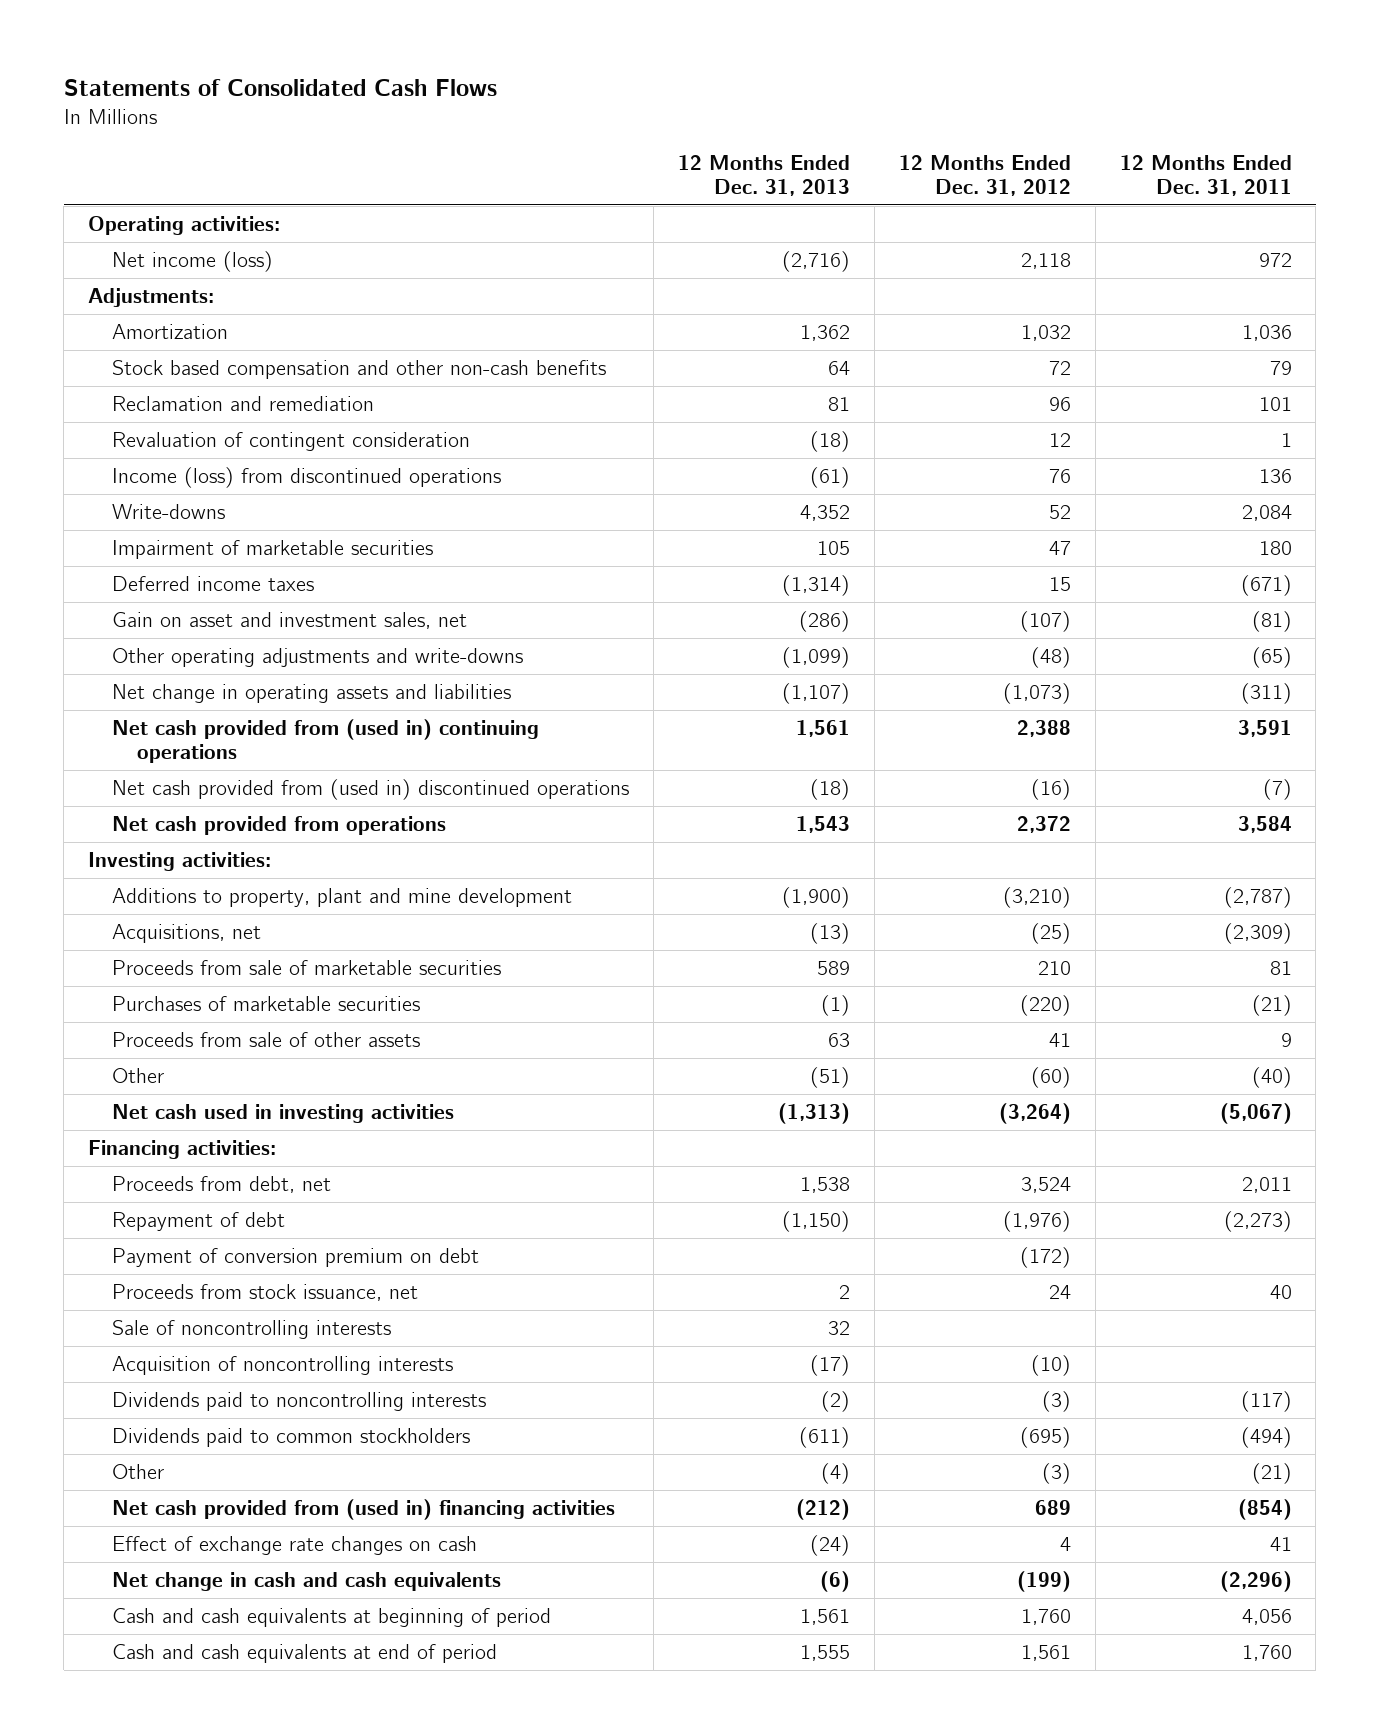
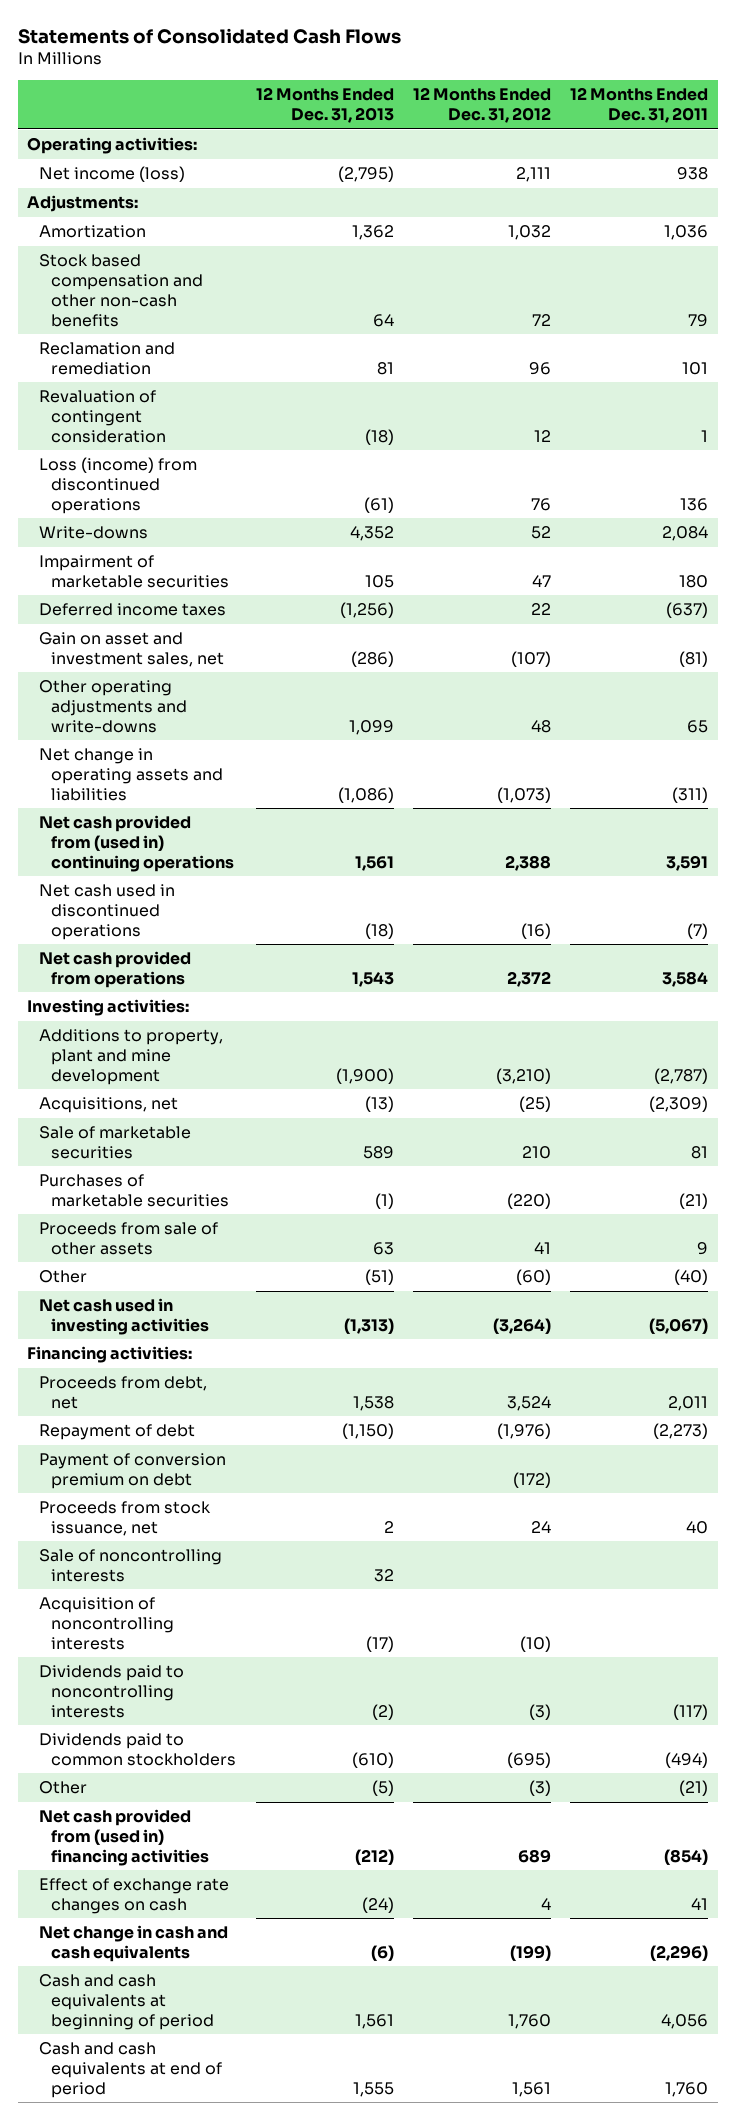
[782,251,851,273] (2,716) -> [337,166,394,183] (2,795)
[1020,253,1071,270] 2,118 -> [515,167,551,183] 2,111
[1258,253,1292,268] 972 -> [677,167,709,181] 938
[112,467,502,489] Income (loss) from discontinued operations -> [39,457,198,514] Loss (income) from discontinued operations
[782,575,851,597] (1,314) -> [339,602,394,619] (1,256)
[1048,577,1071,592] 15 -> [530,603,551,616] 22
[1240,575,1292,597] (671) -> [666,602,709,619] (637)
[782,647,851,669] (1,099) -> [348,719,394,735] 1,099
[1030,647,1071,669] (48) -> [530,719,551,733] 48
[1251,647,1292,669] (65) -> [687,719,709,733] 65
[782,683,851,705] (1,107) -> [337,786,394,803] (1,086)
[112,779,630,801] Net cash provided from (used in) discontinued operations -> [39,884,176,940] Net cash used in discontinued operations
[112,960,502,976] Proceeds from sale of marketable securities -> [39,1126,192,1159] Sale of marketable securities
[799,1427,851,1449] (611) -> [351,1751,394,1768] (610)
[821,1463,851,1485] (4) -> [371,1780,394,1797] (5)

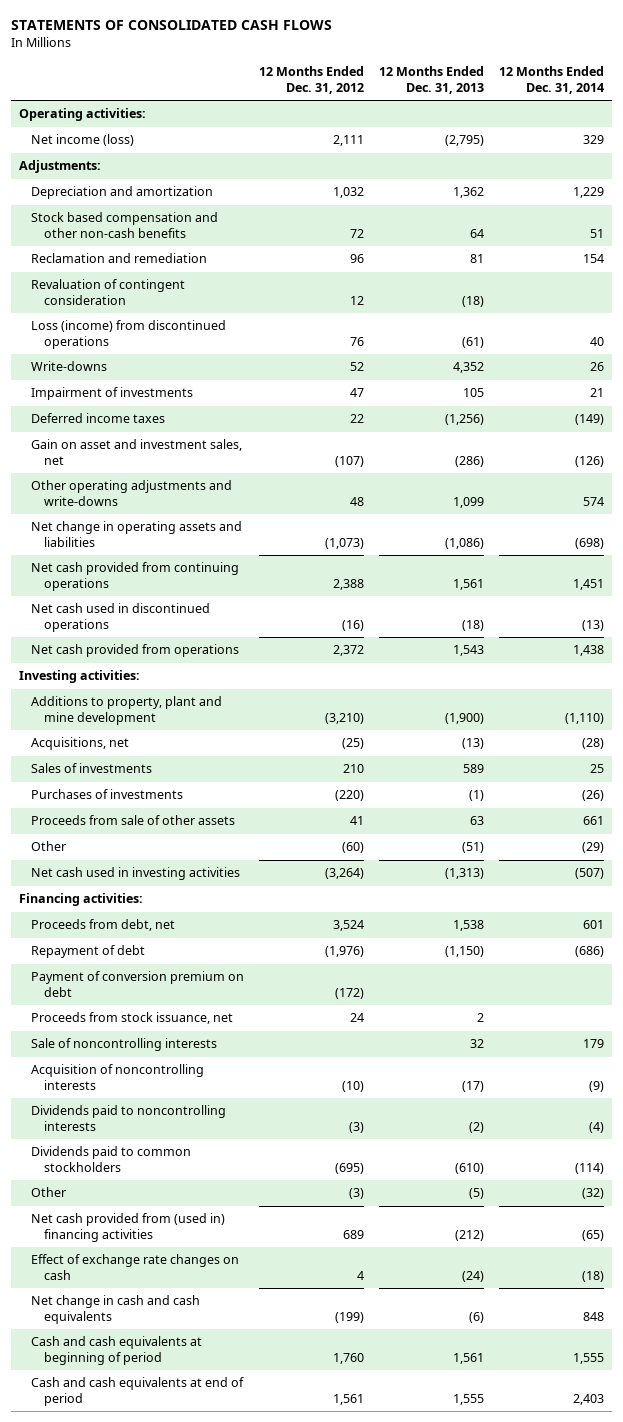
[17,27,401,44] Statements of Consolidated Cash Flows -> [10,20,332,31] STATEMENTS OF CONSOLIDATED CASH FLOWS
[570,87,709,124] 12 Months Ended Dec. 31, 2011 -> none
none -> [499,66,605,95] 12 Months Ended Dec. 31, 2014
[39,225,147,239] Amortization -> [31,186,214,200] Depreciation and amortization
[39,555,230,588] Impairment of marketable securities -> [31,387,194,401] Impairment of investments
[39,815,235,872] Net cash provided from (used in) continuing operations -> [31,562,240,592] Net cash provided from continuing operations
[39,1126,192,1159] Sale of marketable securities -> [31,763,153,774] Sales of investments
[39,1174,230,1207] Purchases of marketable securities -> [31,789,184,800] Purchases of investments

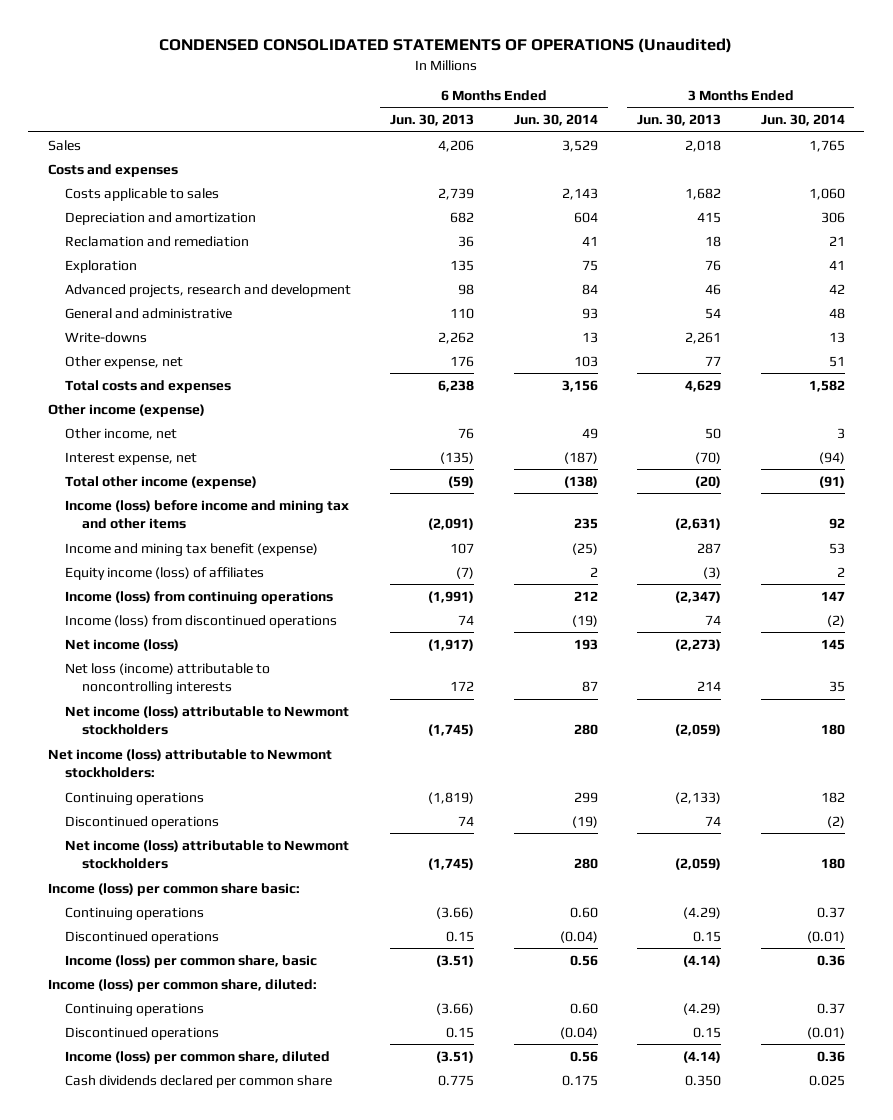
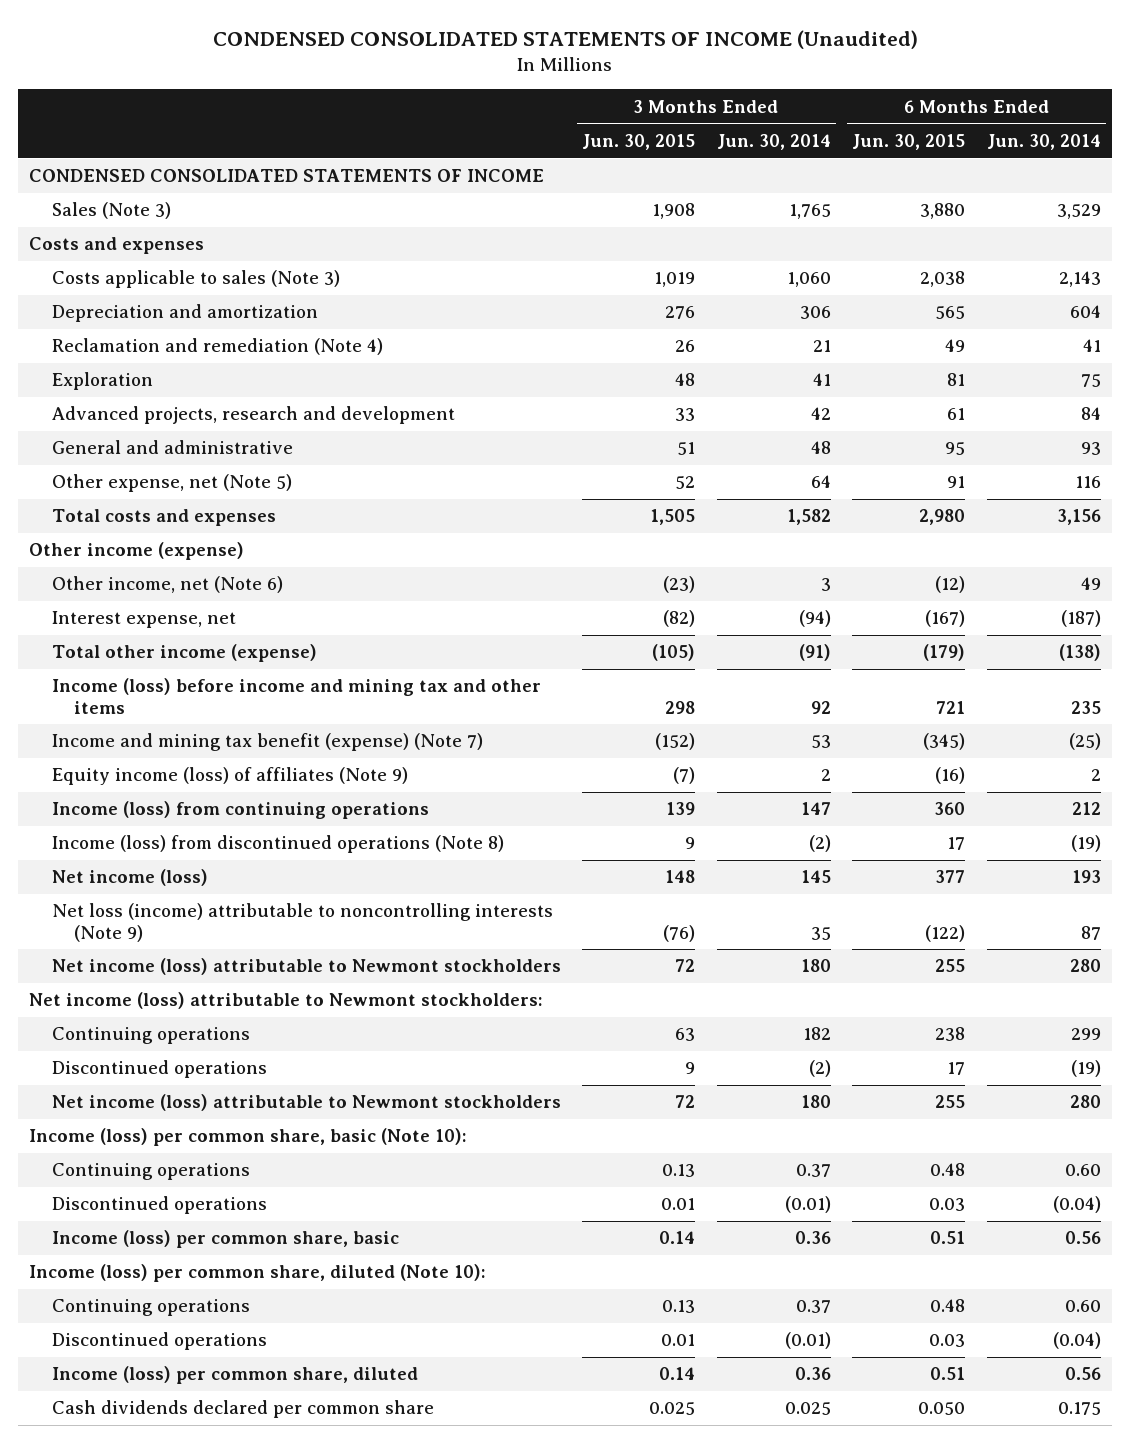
[159,38,733,54] CONDENSED CONSOLIDATED STATEMENTS OF OPERATIONS (Unaudited) -> [212,30,918,50] CONDENSED CONSOLIDATED STATEMENTS OF INCOME (Unaudited)
[390,114,475,127] Jun. 30, 2013 -> none
[637,114,722,127] Jun. 30, 2013 -> none
none -> [582,133,696,150] Jun. 30, 2015
none -> [852,133,966,150] Jun. 30, 2015
none -> [28,169,544,183] CONDENSED CONSOLIDATED STATEMENTS OF INCOME
[48,139,82,151] Sales -> [51,202,171,220] Sales (Note 3)
[64,187,219,201] Costs applicable to sales -> [51,270,340,289] Costs applicable to sales (Note 3)
[64,235,249,247] Reclamation and remediation -> [51,338,383,356] Reclamation and remediation (Note 4)
[64,331,147,343] Write-downs -> none
[64,355,183,369] Other expense, net -> [51,474,292,493] Other expense, net (Note 5)
[573,355,598,367] 103 -> [1075,476,1102,489] 116
[828,355,845,367] 51 -> [810,475,831,489] 64
[64,427,177,440] Other income, net -> [51,576,283,594] Other income, net (Note 6)
[64,542,318,557] Income and mining tax benefit (expense) -> [51,733,483,752] Income and mining tax benefit (expense) (Note 7)
[64,566,264,580] Equity income (loss) of affiliates -> [51,767,408,786] Equity income (loss) of affiliates (Note 9)
[64,614,337,628] Income (loss) from discontinued operations -> [51,835,504,854] Income (loss) from discontinued operations (Note 8)
[64,662,270,696] Net loss (income) attributable to noncontrolling interests -> [51,903,553,942] Net loss (income) attributable to noncontrolling interests (Note 9)
[48,882,301,896] Income (loss) per common share basic: -> [28,1128,467,1147] Income (loss) per common share, basic (Note 10):
[48,978,318,992] Income (loss) per common share, diluted: -> [28,1264,486,1283] Income (loss) per common share, diluted (Note 10):

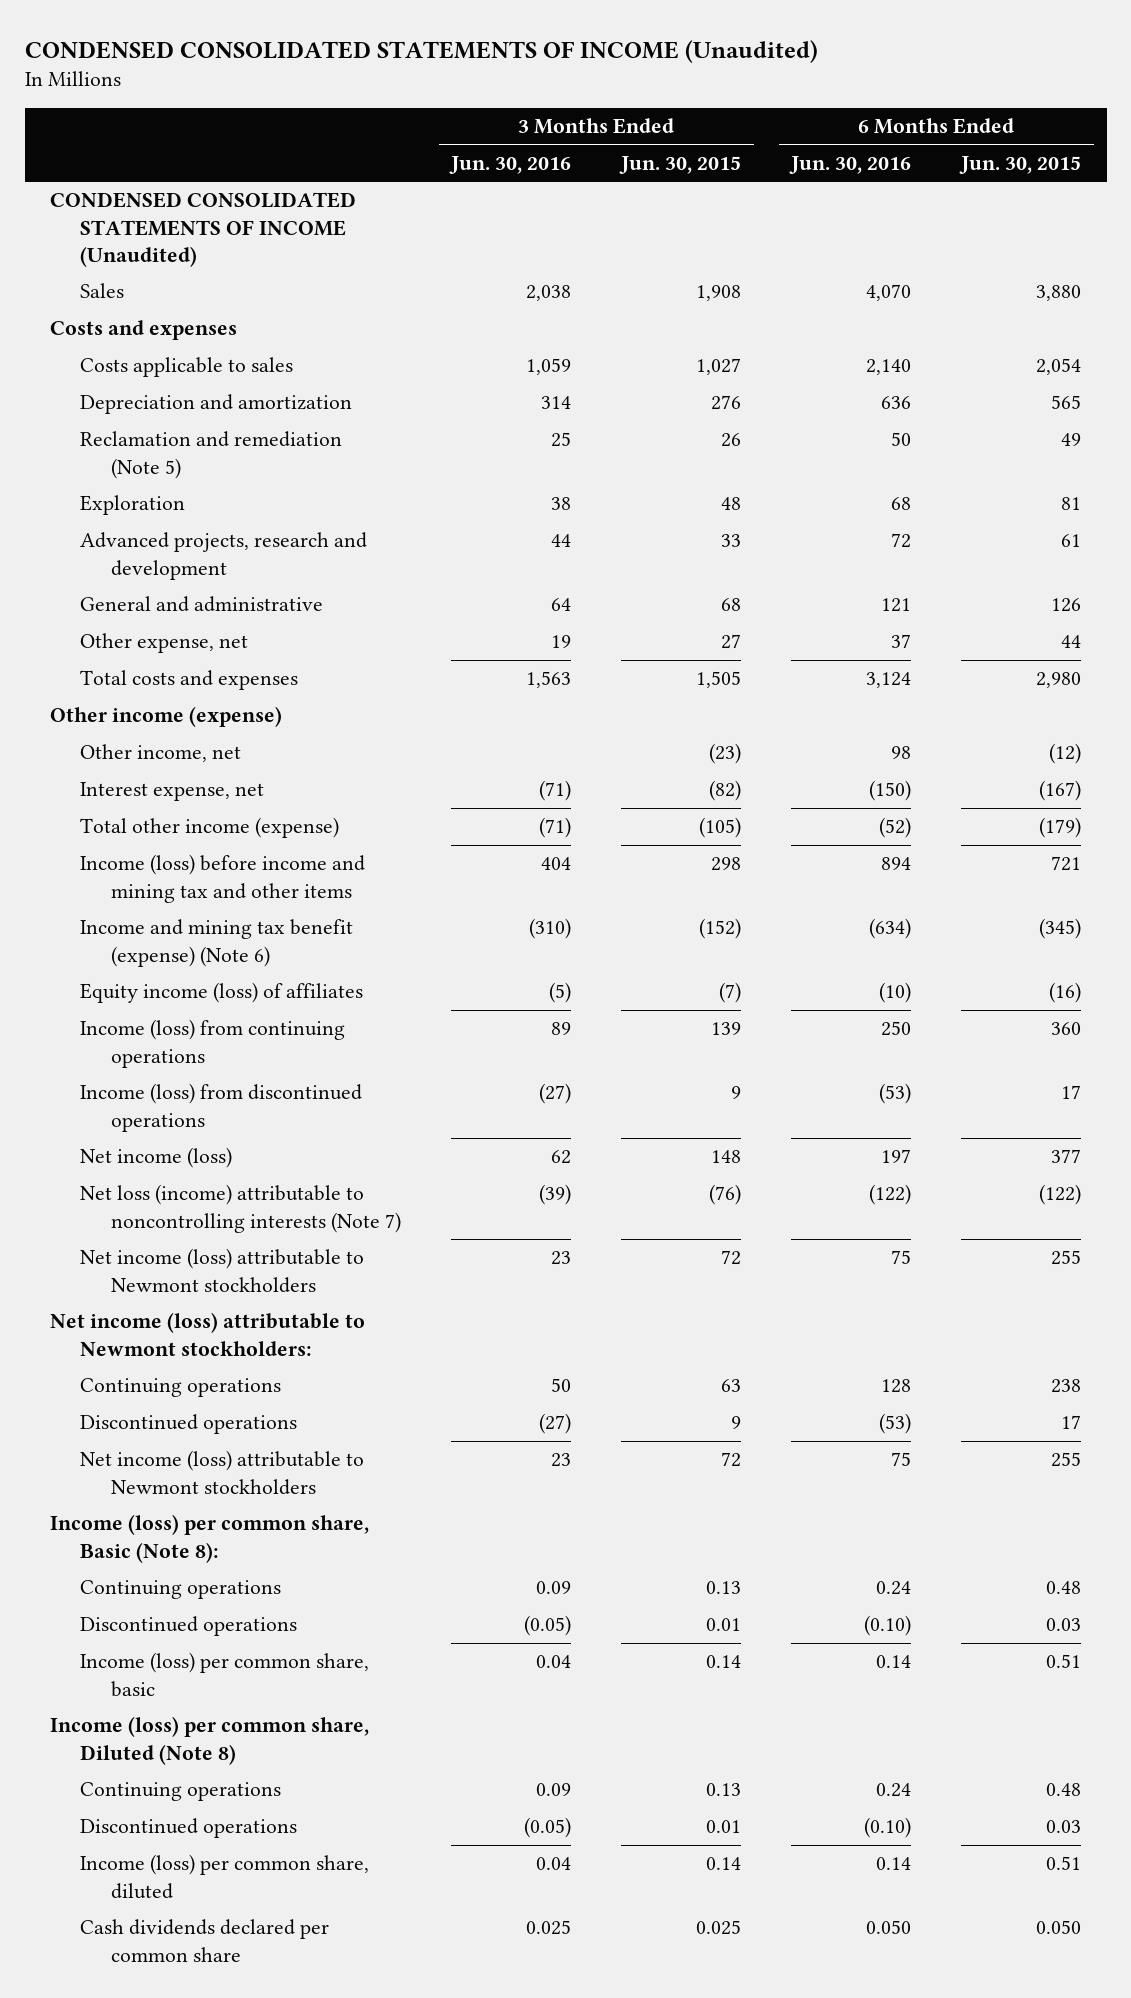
[716,133,831,150] Jun. 30, 2014 -> none
[987,133,1102,150] Jun. 30, 2014 -> none
none -> [449,155,572,174] Jun. 30, 2016
none -> [789,155,912,174] Jun. 30, 2016
[28,169,544,183] CONDENSED CONSOLIDATED STATEMENTS OF INCOME -> [49,192,356,267] CONDENSED CONSOLIDATED STATEMENTS OF INCOME (Unaudited)
[51,202,171,220] Sales (Note 3) -> [80,283,125,299] Sales
[51,270,340,289] Costs applicable to sales (Note 3) -> [80,357,294,378] Costs applicable to sales
[654,272,696,288] 1,019 -> [696,358,742,376] 1,027
[920,271,966,288] 2,038 -> [1036,358,1082,376] 2,054
[51,338,383,356] Reclamation and remediation (Note 4) -> [80,431,343,479] Reclamation and remediation (Note 5)
[677,442,696,456] 51 -> [721,598,742,612] 68
[945,442,966,456] 95 -> [1051,598,1082,613] 126
[51,474,292,493] Other expense, net (Note 5) -> [80,633,249,654] Other expense, net
[675,476,696,490] 52 -> [721,634,742,650] 27
[947,476,966,489] 91 -> [1061,635,1082,649] 44
[51,576,283,594] Other income, net (Note 6) -> [80,744,242,763] Other income, net
[51,733,483,752] Income and mining tax benefit (expense) (Note 7) -> [80,919,354,967] Income and mining tax benefit (expense) (Note 6)
[51,767,408,786] Equity income (loss) of affiliates (Note 9) -> [80,982,364,1004] Equity income (loss) of affiliates
[51,835,504,854] Income (loss) from discontinued operations (Note 8) -> [80,1083,363,1132] Income (loss) from discontinued operations
[51,903,553,942] Net loss (income) attributable to noncontrolling interests (Note 9) -> [80,1184,402,1233] Net loss (income) attributable to noncontrolling interests (Note 7)
[28,1128,467,1147] Income (loss) per common share, basic (Note 10): -> [49,1514,369,1563] Income (loss) per common share, Basic (Note 8):
[28,1264,486,1283] Income (loss) per common share, diluted (Note 10): -> [49,1716,369,1765] Income (loss) per common share, Diluted (Note 8)

